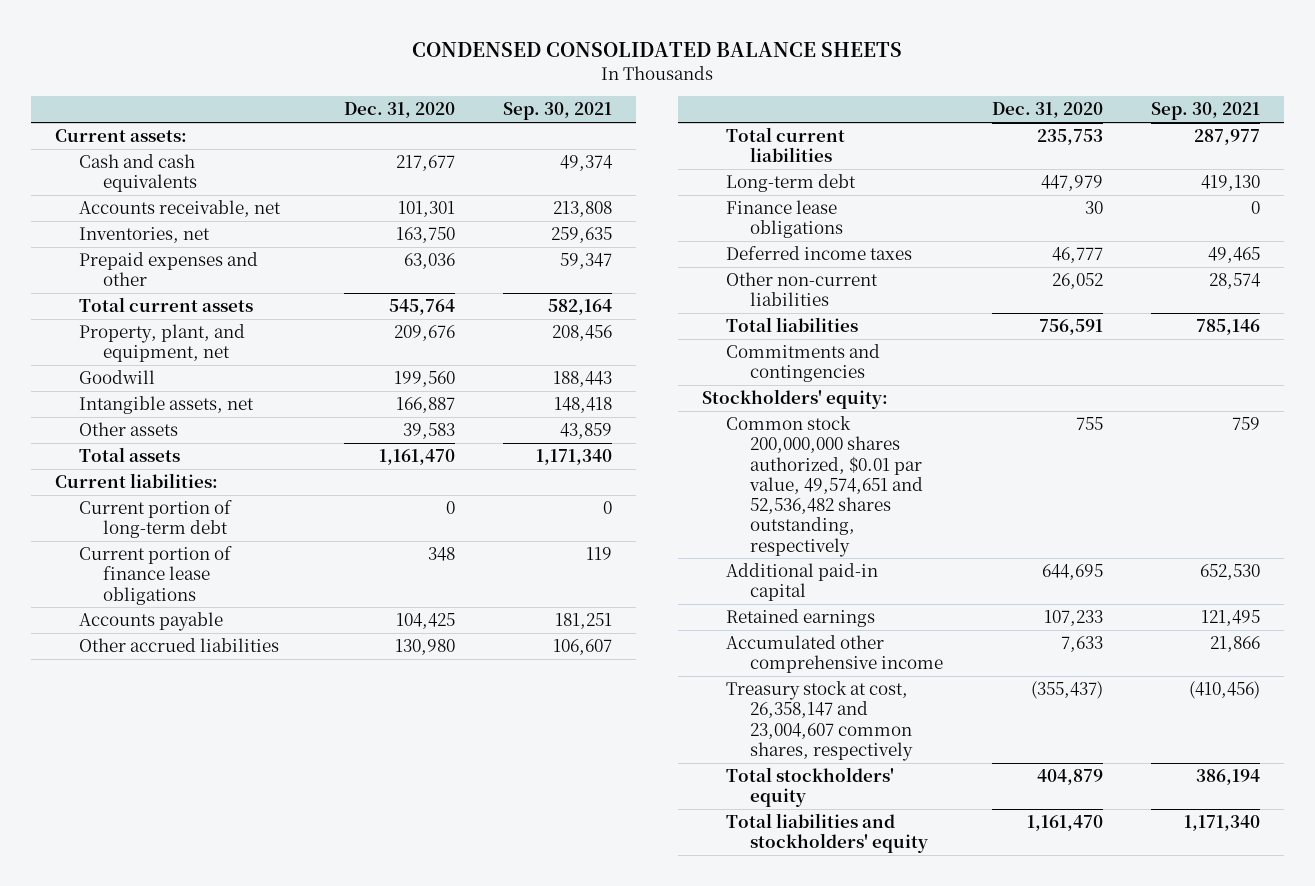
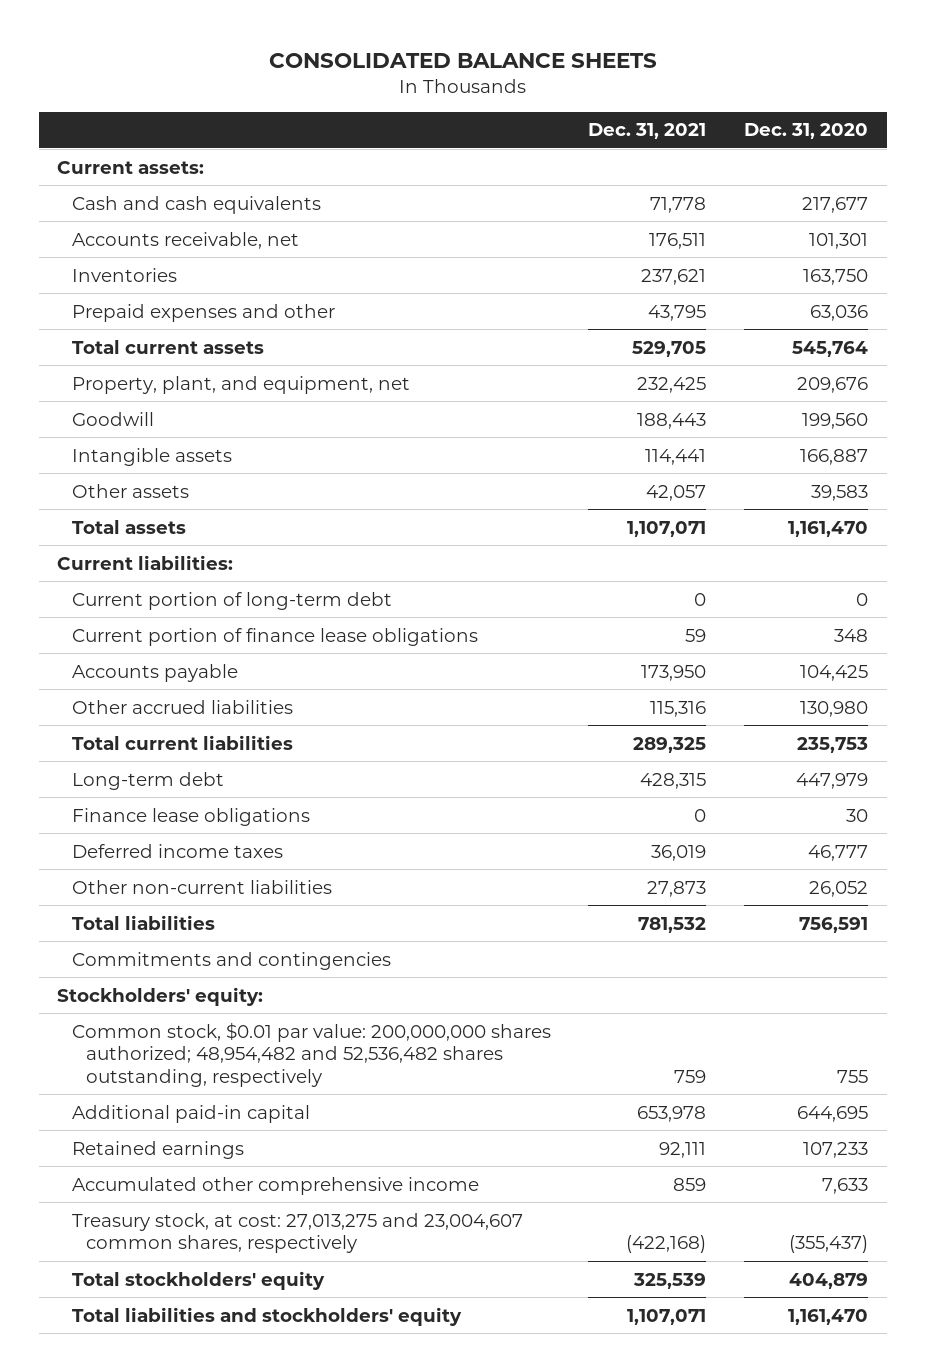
[412,42,903,58] CONDENSED CONSOLIDATED BALANCE SHEETS -> [268,52,657,68] CONSOLIDATED BALANCE SHEETS
[503,102,613,121] Sep. 30, 2021 -> none
none -> [588,123,707,140] Dec. 31, 2021
[79,226,211,243] Inventories, net -> [71,267,177,282] Inventories
[79,395,255,414] Intangible assets, net -> [71,447,232,466] Intangible assets
[726,415,924,557] Common stock 200,000,000 shares authorized, $0.01 par value, 49,574,651 and 52,536,482 shares outstanding, respectively -> [71,1021,551,1087] Common stock, $0.01 par value: 200,000,000 shares authorized; 48,954,482 and 52,536,482 shares outstanding, respectively
[726,680,914,761] Treasury stock at cost, 26,358,147 and 23,004,607 common shares, respectively -> [71,1212,523,1254] Treasury stock, at cost: 27,013,275 and 23,004,607 common shares, respectively

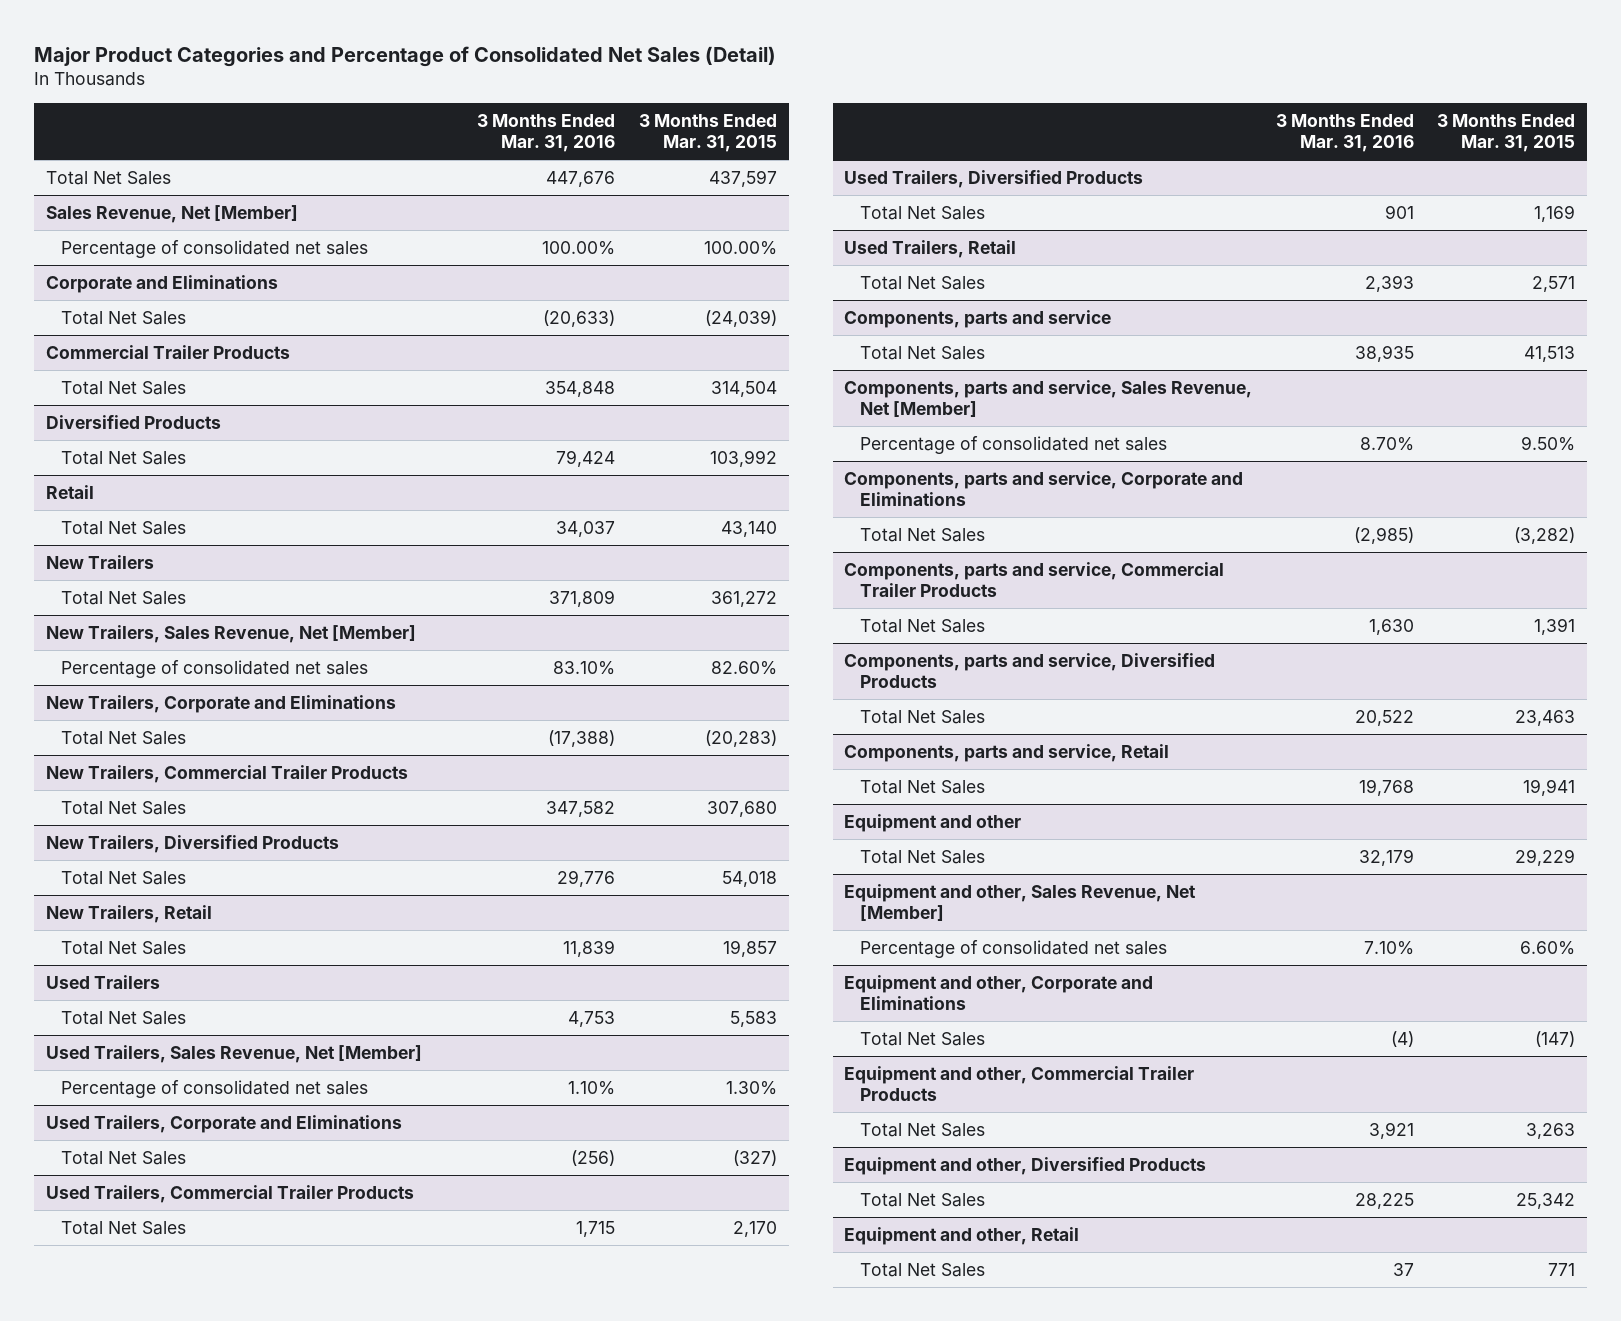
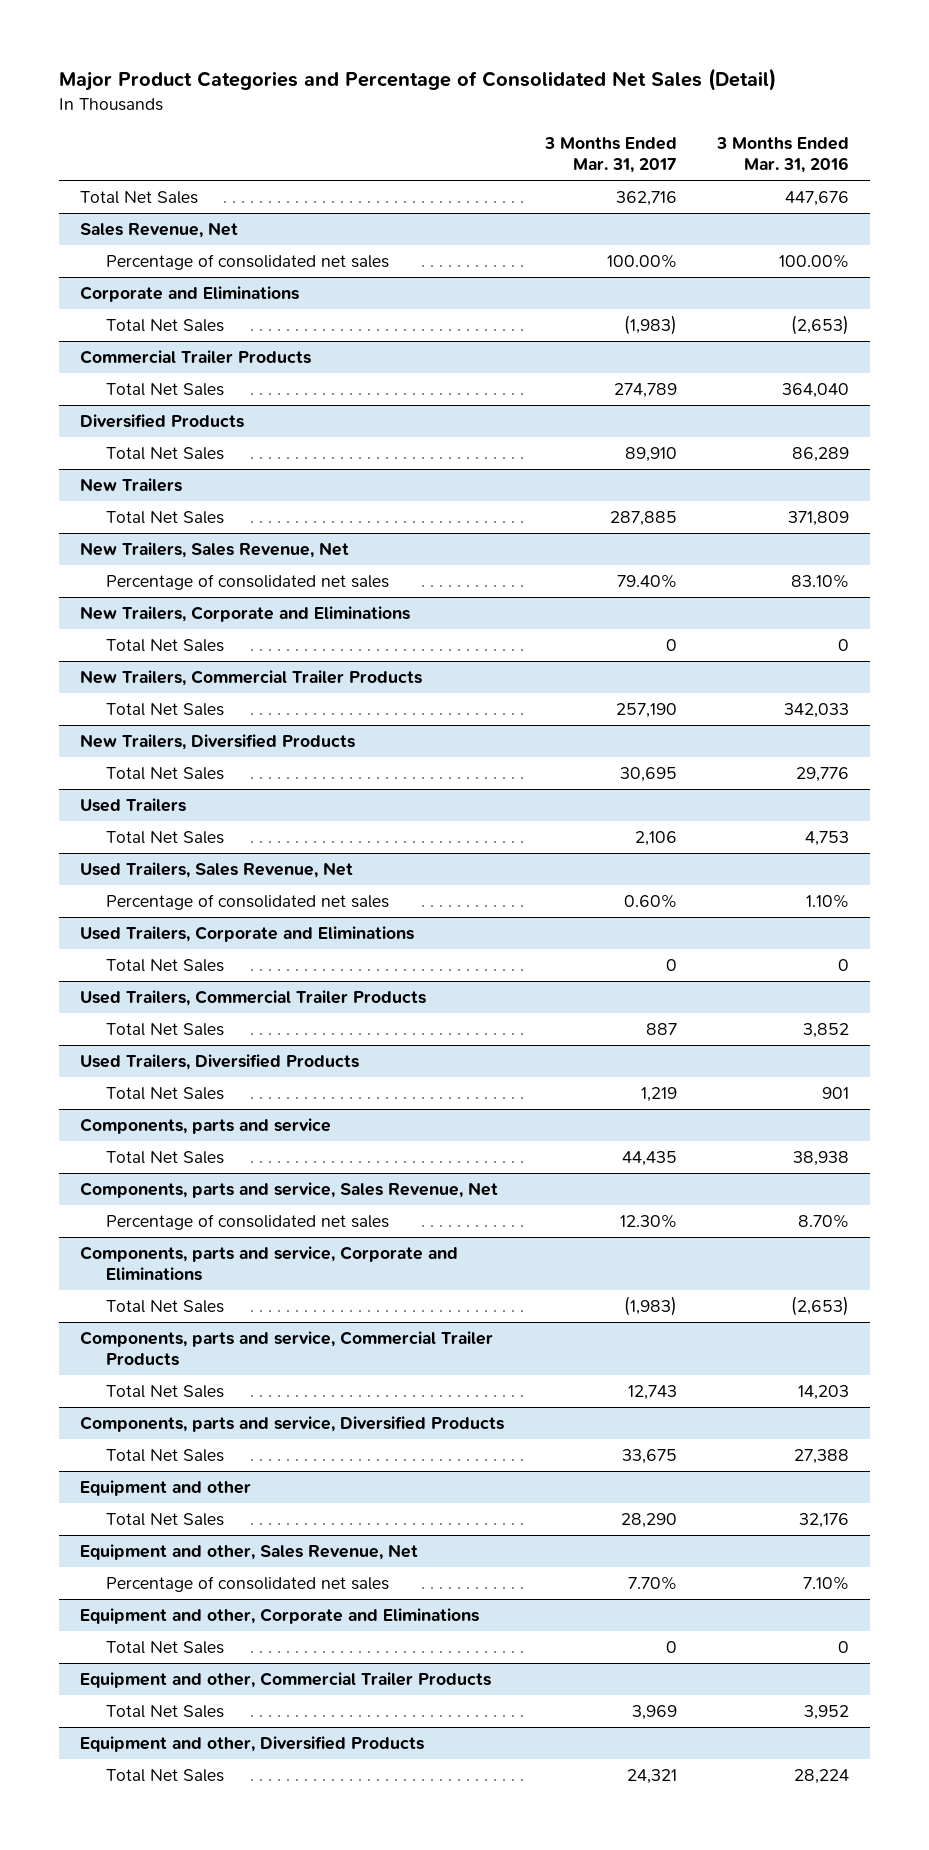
[638,113,777,153] 3 Months Ended Mar. 31, 2015 -> none
none -> [543,137,677,174] 3 Months Ended Mar. 31, 2017
[46,204,299,223] Sales Revenue, Net [Member] -> [79,221,238,238] Sales Revenue, Net
[543,309,616,327] (20,633) -> [791,314,850,335] (2,653)
[545,380,616,397] 354,848 -> [782,382,850,398] 364,040
[46,484,95,499] Retail -> none
[61,520,187,535] Total Net Sales -> none
[556,449,616,467] 79,424 -> [792,446,850,462] 86,289
[46,624,417,643] New Trailers, Sales Revenue, Net [Member] -> [79,541,349,558] New Trailers, Sales Revenue, Net
[548,729,616,747] (17,388) -> [838,638,850,651] 0
[546,800,616,817] 347,582 -> [784,702,850,718] 342,033
[46,904,213,923] New Trailers, Retail -> none
[61,940,187,955] Total Net Sales -> none
[46,1044,423,1063] Used Trailers, Sales Revenue, Net [Member] -> [79,861,353,878] Used Trailers, Sales Revenue, Net
[571,1149,616,1166] (256) -> [838,958,850,971] 0
[576,1220,616,1237] 1,715 -> [803,1022,850,1038] 3,852
[844,239,1017,258] Used Trailers, Retail -> none
[859,275,985,290] Total Net Sales -> none
[1354,344,1414,362] 38,935 -> [793,1150,850,1166] 38,938
[844,379,1253,418] Components, parts and service, Sales Revenue, Net [Member] -> [79,1181,498,1198] Components, parts and service, Sales Revenue, Net
[1353,526,1414,544] (2,985) -> [791,1295,850,1316] (2,653)
[1368,618,1414,635] 1,630 -> [798,1384,850,1400] 14,203
[844,743,1170,762] Components, parts and service, Retail -> none
[859,779,985,794] Total Net Sales -> none
[1354,709,1414,726] 20,522 -> [794,1448,850,1464] 27,388
[1358,848,1414,866] 32,179 -> [799,1512,850,1528] 32,176
[844,883,1197,922] Equipment and other, Sales Revenue, Net [Member] -> [79,1543,418,1560] Equipment and other, Sales Revenue, Net
[1390,1030,1414,1047] (4) -> [838,1640,850,1653] 0
[1368,1121,1414,1139] 3,921 -> [804,1704,850,1720] 3,952
[844,1226,1080,1245] Equipment and other, Retail -> none
[859,1262,985,1277] Total Net Sales -> none
[1354,1192,1414,1209] 28,225 -> [794,1768,850,1784] 28,224

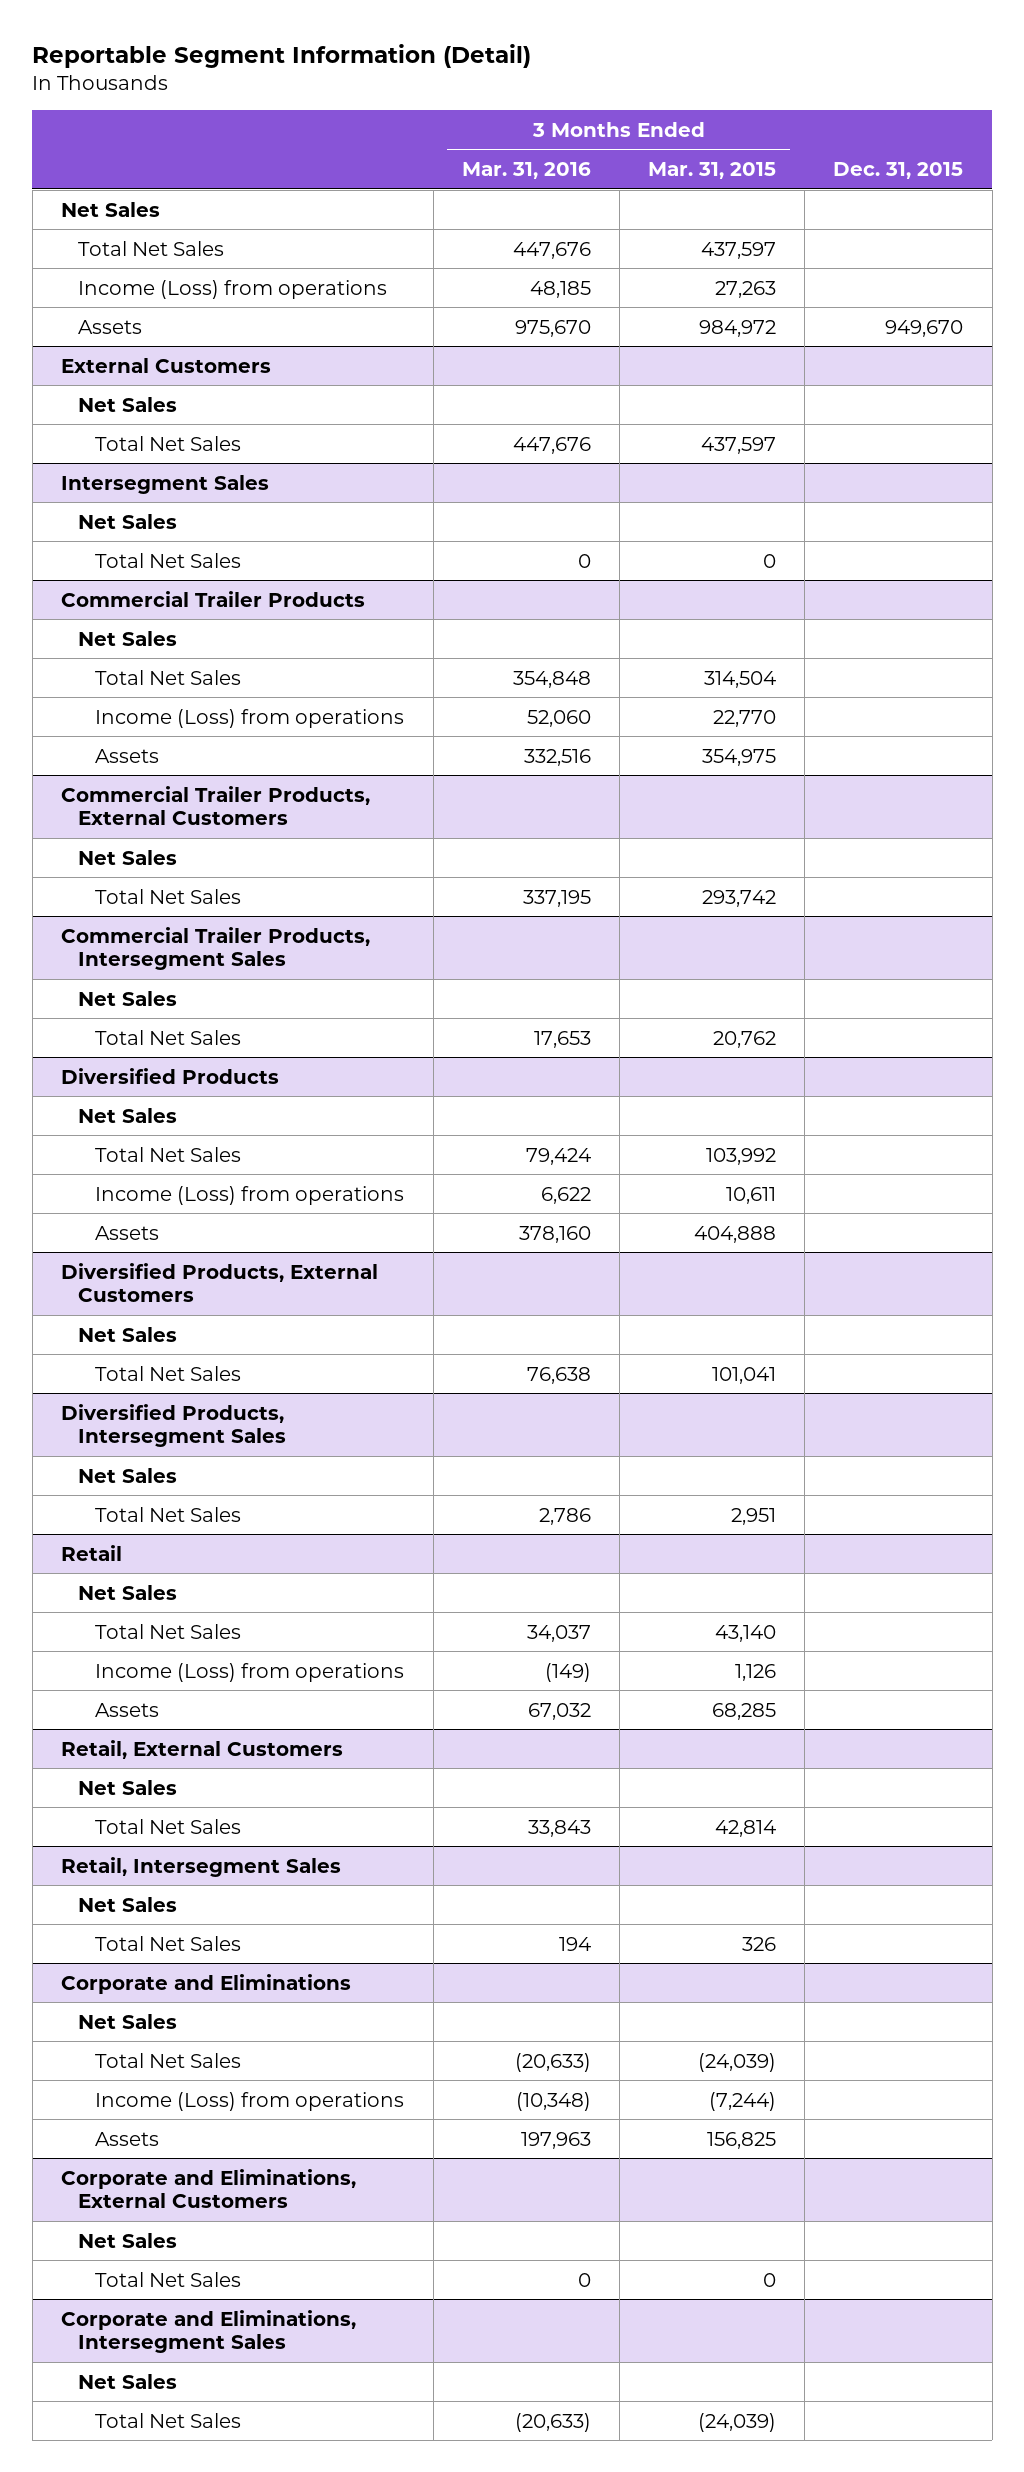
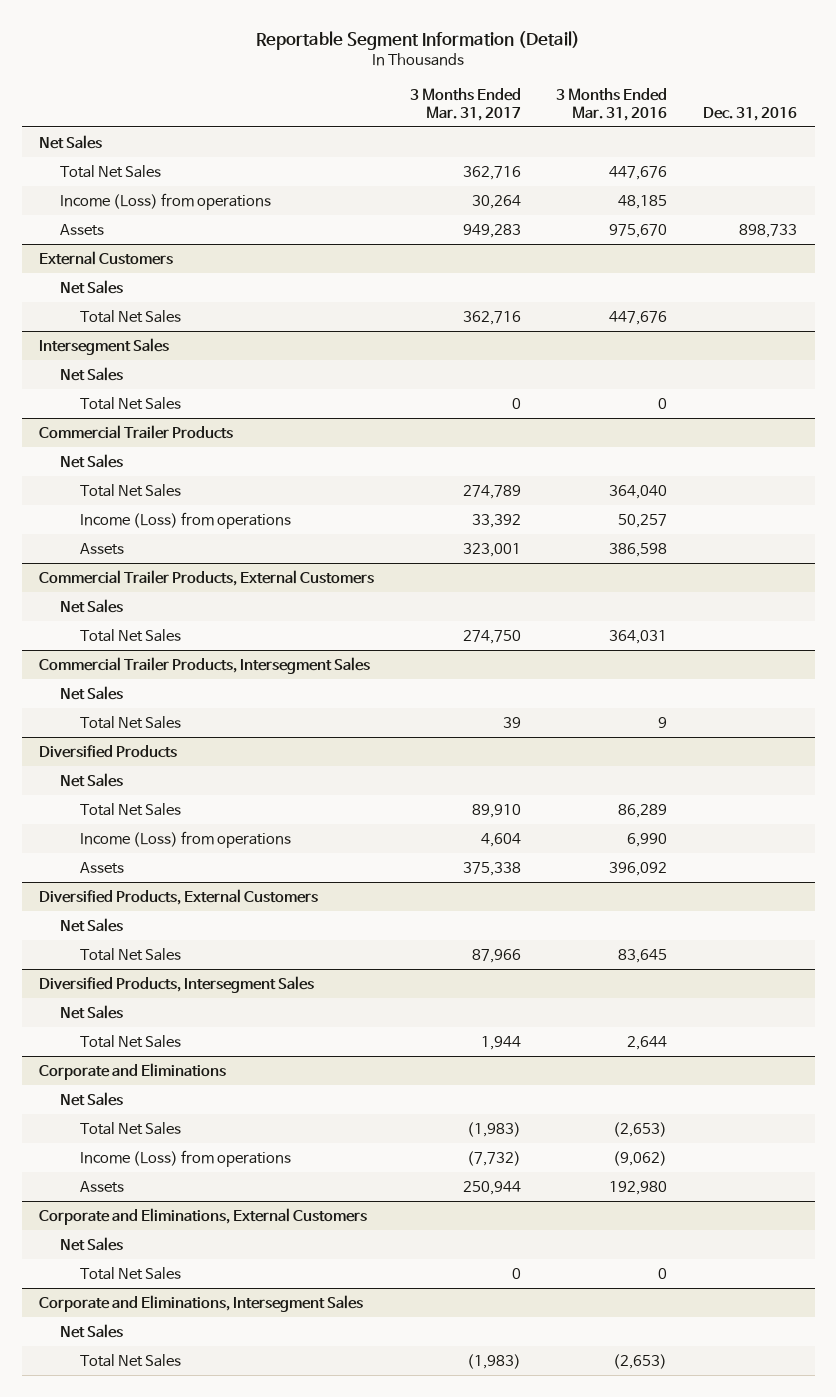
[648,162,777,180] Mar. 31, 2015 -> none
[833,162,964,180] Dec. 31, 2015 -> none
none -> [409,87,521,121] 3 Months Ended Mar. 31, 2017
none -> [702,106,797,121] Dec. 31, 2016
[512,670,591,688] 354,848 -> [609,484,668,499] 364,040
[526,709,591,727] 52,060 -> [618,513,668,528] 50,257
[523,748,591,766] 332,516 -> [609,542,668,557] 386,598
[522,889,591,907] 337,195 -> [609,629,668,644] 364,031
[533,1030,591,1048] 17,653 -> [658,716,668,728] 9
[525,1147,591,1165] 79,424 -> [618,803,668,818] 86,289
[540,1186,591,1204] 6,622 -> [627,832,668,847] 6,990
[518,1225,591,1243] 378,160 -> [609,861,668,876] 396,092
[526,1366,591,1384] 76,638 -> [618,948,668,963] 83,645
[60,1544,122,1561] Retail -> none
[78,1584,178,1600] Net Sales -> none
[95,1623,242,1639] Total Net Sales -> none
[95,1662,405,1682] Income (Loss) from operations -> none
[95,1702,160,1717] Assets -> none
[60,1739,343,1759] Retail, External Customers -> none
[78,1779,178,1795] Net Sales -> none
[95,1818,242,1834] Total Net Sales -> none
[60,1856,341,1877] Retail, Intersegment Sales -> none
[78,1896,178,1912] Net Sales -> none
[95,1935,242,1951] Total Net Sales -> none
[538,1507,591,1525] 2,786 -> [627,1035,668,1050] 2,644
[514,2052,591,2072] (20,633) -> [613,1121,668,1137] (2,653)
[515,2091,591,2111] (10,348) -> [613,1150,668,1166] (9,062)
[520,2131,591,2149] 197,963 -> [609,1180,668,1195] 192,980
[514,2412,591,2432] (20,633) -> [613,1353,668,1369] (2,653)

